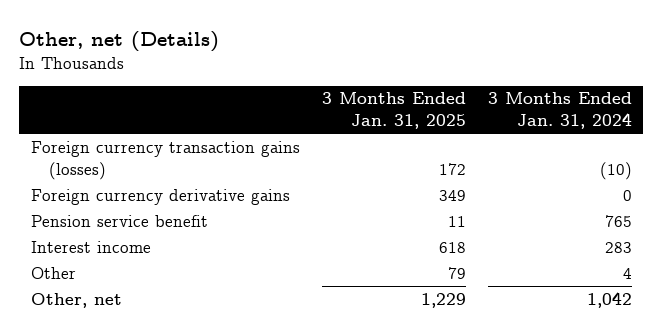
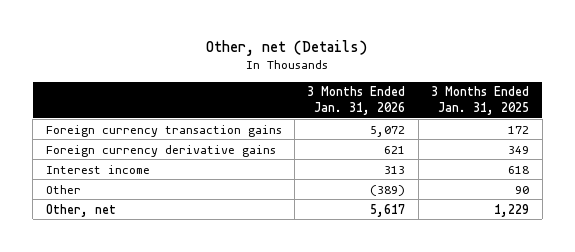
[488,92,633,130] 3 Months Ended Jan. 31, 2024 -> none
none -> [307,86,406,115] 3 Months Ended Jan. 31, 2026
[30,140,300,180] Foreign currency transaction gains (losses) -> [45,124,282,137] Foreign currency transaction gains
[30,214,208,227] Pension service benefit -> none
[447,266,466,279] 79 -> [515,185,530,194] 90

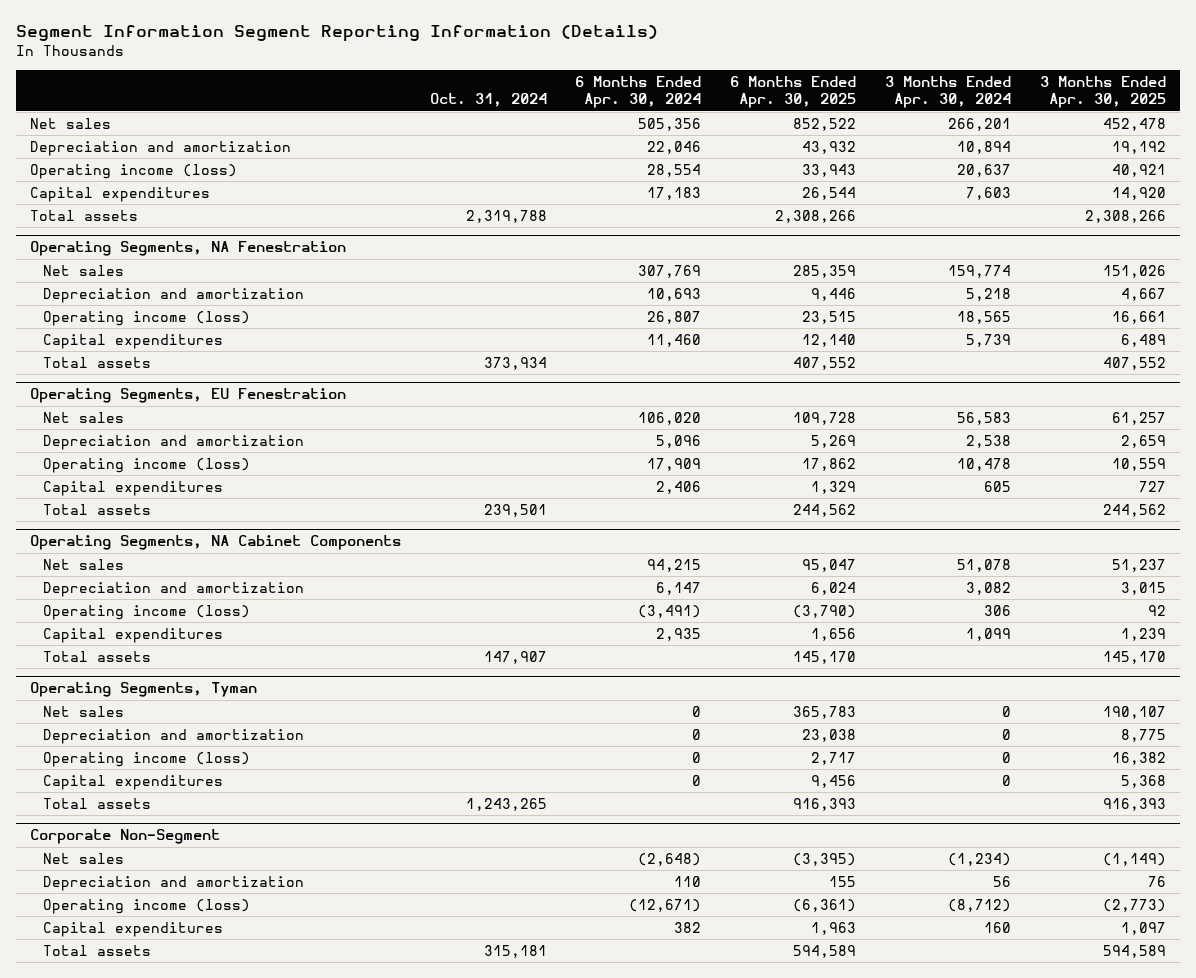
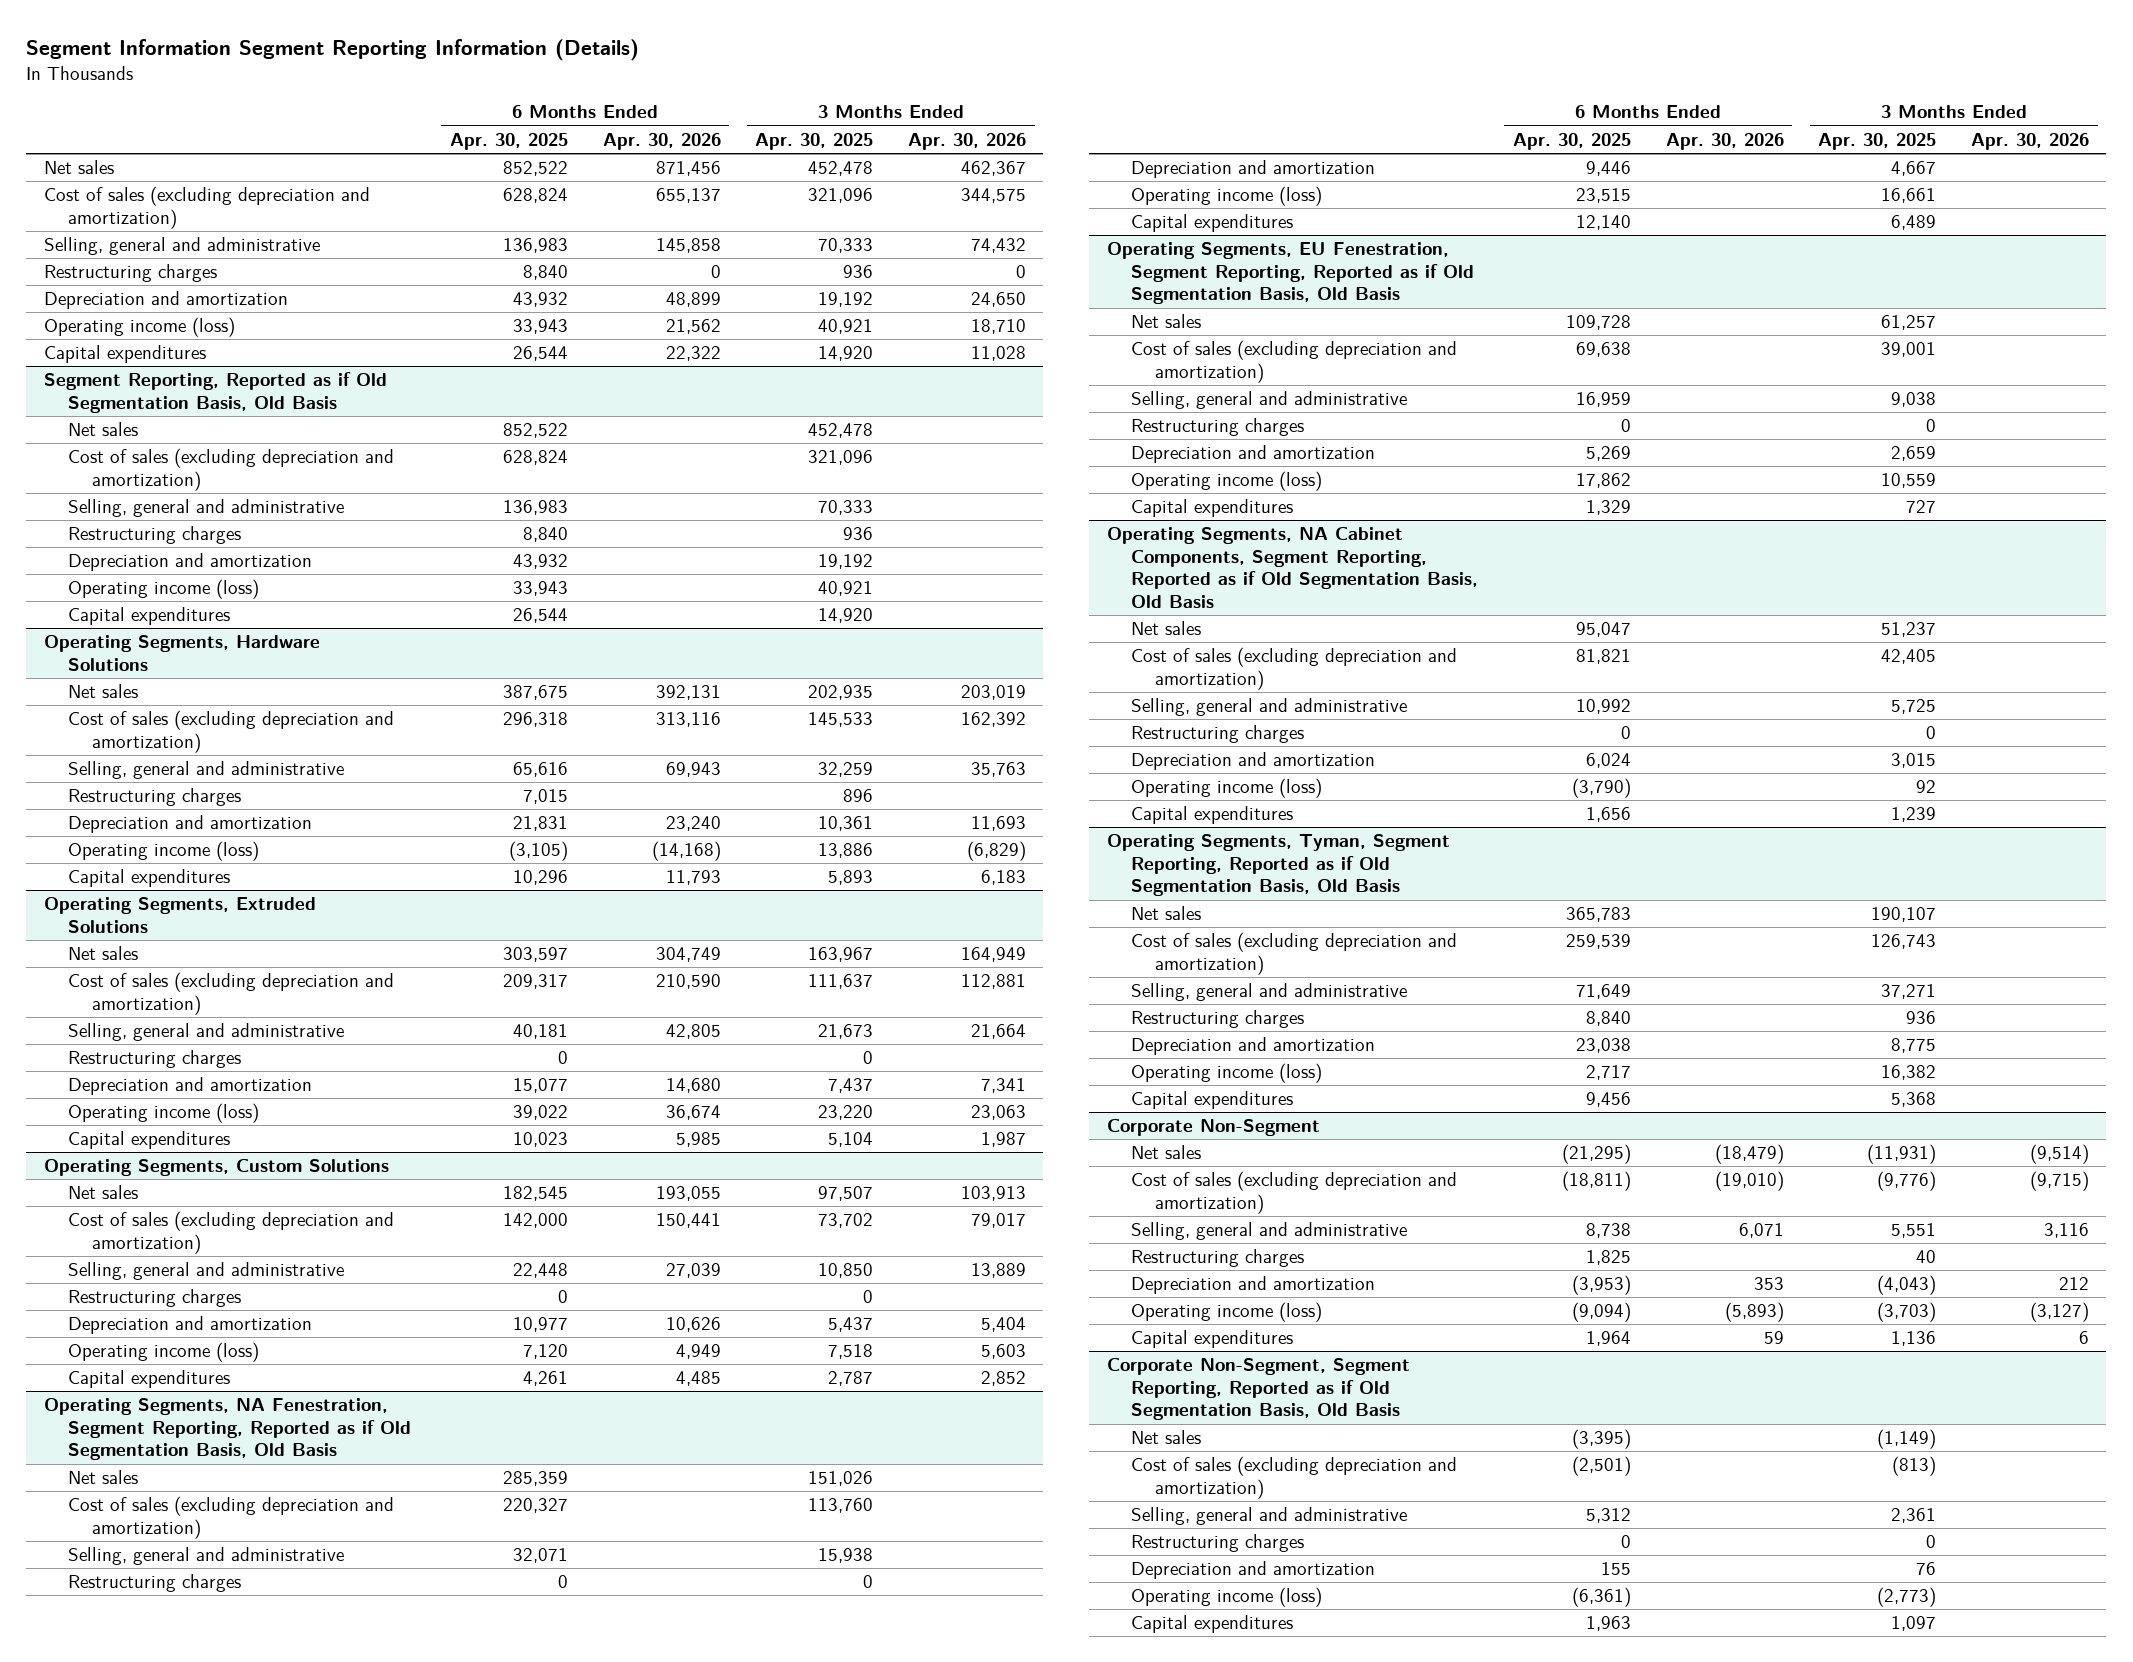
[429,93,547,108] Oct. 31, 2024 -> none
[575,75,702,109] 6 Months Ended Apr. 30, 2024 -> none
[884,75,1011,109] 3 Months Ended Apr. 30, 2024 -> none
none -> [602,132,721,150] Apr. 30, 2026
none -> [908,132,1027,150] Apr. 30, 2026
none -> [43,186,370,229] Cost of sales (excluding depreciation and amortization)
none -> [43,237,320,256] Selling, general and administrative
none -> [43,264,217,283] Restructuring charges
[30,209,139,221] Total assets -> none
[30,241,347,257] Operating Segments, NA Fenestration -> none
none -> [43,372,387,413] Segment Reporting, Reported as if Old Segmentation Basis, Old Basis
none -> [68,422,139,437] Net sales
none -> [68,448,395,491] Cost of sales (excluding depreciation and amortization)
none -> [68,499,345,518] Selling, general and administrative
none -> [68,526,242,545] Restructuring charges
none -> [68,553,313,572] Depreciation and amortization
none -> [68,579,260,600] Operating income (loss)
none -> [68,607,231,626] Capital expenditures
none -> [43,635,320,671] Operating Segments, Hardware Solutions
none -> [68,684,139,699] Net sales
none -> [68,710,395,753] Cost of sales (excluding depreciation and amortization)
none -> [68,761,345,780] Selling, general and administrative
none -> [68,788,242,807] Restructuring charges
none -> [68,815,313,834] Depreciation and amortization
none -> [68,841,260,862] Operating income (loss)
none -> [68,869,231,888] Capital expenditures
none -> [43,897,316,933] Operating Segments, Extruded Solutions
none -> [68,946,139,961] Net sales
none -> [68,972,395,1015] Cost of sales (excluding depreciation and amortization)
none -> [68,1023,345,1042] Selling, general and administrative
none -> [68,1050,242,1069] Restructuring charges
none -> [68,1077,313,1096] Depreciation and amortization
none -> [68,1103,260,1124] Operating income (loss)
none -> [68,1131,231,1150] Capital expenditures
none -> [43,1159,389,1177] Operating Segments, Custom Solutions
none -> [68,1185,139,1200] Net sales
none -> [68,1211,395,1254] Cost of sales (excluding depreciation and amortization)
none -> [68,1262,345,1281] Selling, general and administrative
none -> [68,1289,242,1308] Restructuring charges
none -> [68,1316,313,1335] Depreciation and amortization
none -> [68,1342,260,1363] Operating income (loss)
none -> [68,1370,231,1389] Capital expenditures
none -> [43,1398,412,1461] Operating Segments, NA Fenestration, Segment Reporting, Reported as if Old Segmentation Basis, Old Basis
none -> [68,1496,395,1539] Cost of sales (excluding depreciation and amortization)
none -> [68,1547,345,1566] Selling, general and administrative
none -> [68,1574,242,1593] Restructuring charges
[42,356,151,368] Total assets -> none
[30,388,347,404] Operating Segments, EU Fenestration -> none
none -> [1106,242,1475,305] Operating Segments, EU Fenestration, Segment Reporting, Reported as if Old Segmentation Basis, Old Basis
none -> [1131,340,1458,383] Cost of sales (excluding depreciation and amortization)
none -> [1131,391,1408,410] Selling, general and administrative
none -> [1131,418,1305,437] Restructuring charges
[42,503,151,515] Total assets -> none
[30,535,402,551] Operating Segments, NA Cabinet Components -> none
none -> [1106,527,1479,608] Operating Segments, NA Cabinet Components, Segment Reporting, Reported as if Old Segmentation Basis, Old Basis
none -> [1131,647,1458,690] Cost of sales (excluding depreciation and amortization)
none -> [1131,698,1408,717] Selling, general and administrative
none -> [1131,725,1305,744] Restructuring charges
[42,650,151,662] Total assets -> none
[30,682,258,698] Operating Segments, Tyman -> none
none -> [1106,834,1450,897] Operating Segments, Tyman, Segment Reporting, Reported as if Old Segmentation Basis, Old Basis
none -> [1131,932,1458,975] Cost of sales (excluding depreciation and amortization)
none -> [1131,983,1408,1002] Selling, general and administrative
none -> [1131,1010,1305,1029] Restructuring charges
[42,797,151,809] Total assets -> none
none -> [1131,1145,1202,1160] Net sales
none -> [1131,1171,1458,1214] Cost of sales (excluding depreciation and amortization)
none -> [1131,1222,1408,1241] Selling, general and administrative
none -> [1131,1249,1305,1268] Restructuring charges
none -> [1131,1276,1376,1295] Depreciation and amortization
none -> [1131,1302,1323,1323] Operating income (loss)
none -> [1131,1330,1294,1349] Capital expenditures
none -> [1106,1358,1410,1421] Corporate Non-Segment, Segment Reporting, Reported as if Old Segmentation Basis, Old Basis
none -> [1131,1456,1458,1499] Cost of sales (excluding depreciation and amortization)
none -> [1131,1507,1408,1526] Selling, general and administrative
none -> [1131,1534,1305,1553] Restructuring charges
[42,944,151,956] Total assets -> none

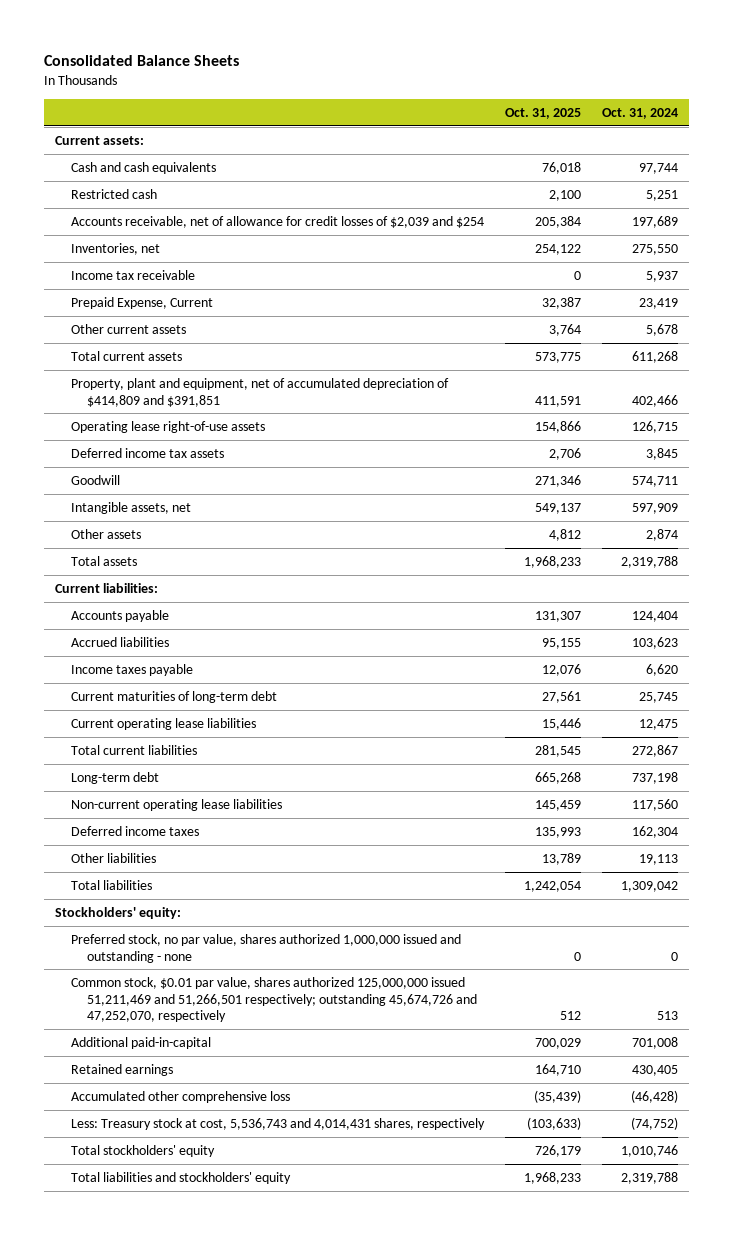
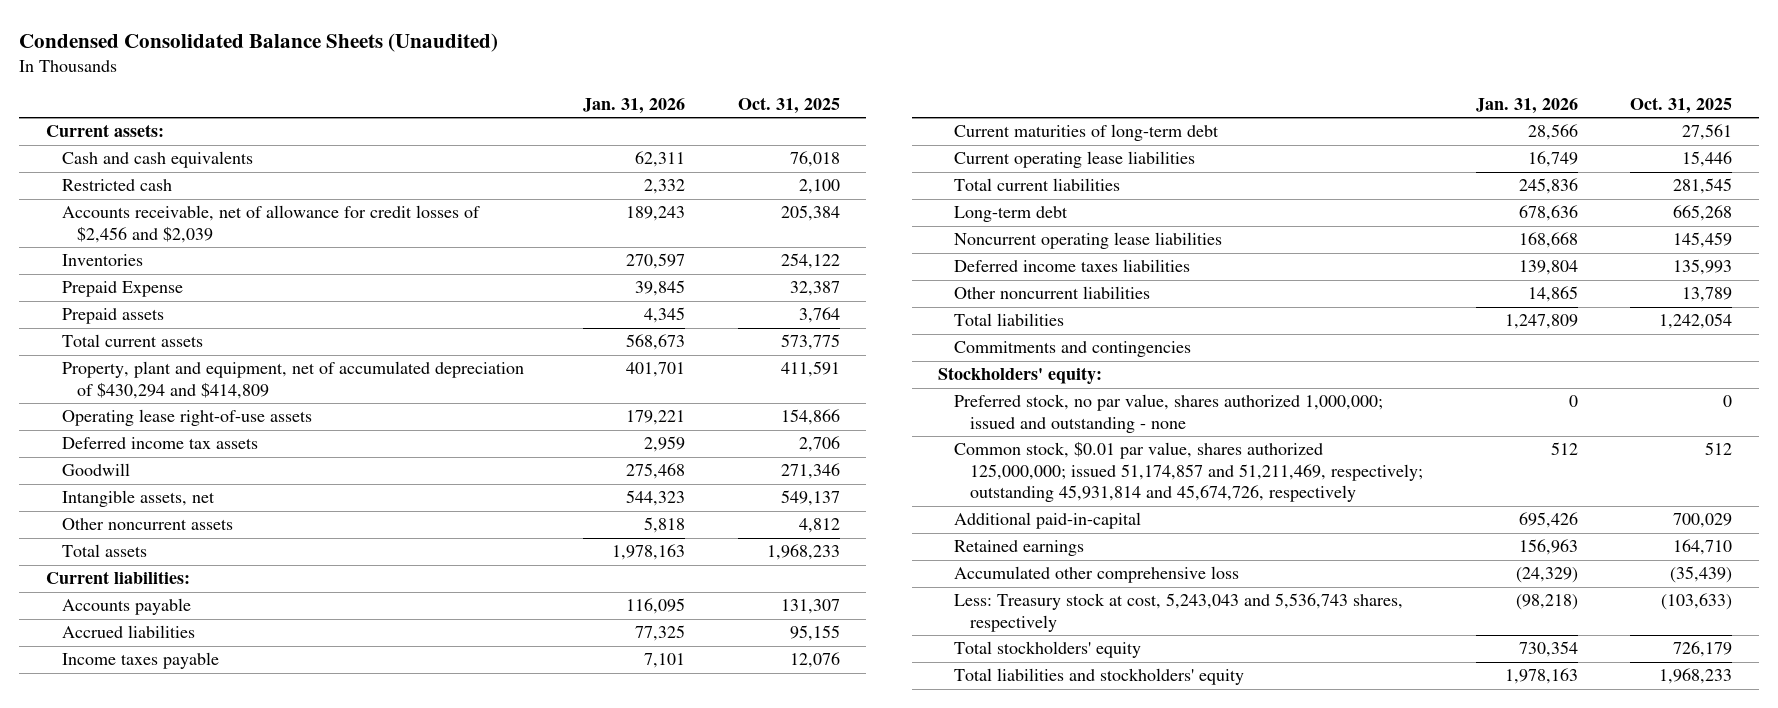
[44,55,240,67] Consolidated Balance Sheets -> [19,32,499,52] Condensed Consolidated Balance Sheets (Unaudited)
[602,108,679,120] Oct. 31, 2024 -> none
none -> [583,98,686,115] Jan. 31, 2026
[71,269,196,280] Income tax receivable -> none
[71,215,485,228] Accounts receivable, net of allowance for credit losses of $2,039 and $254 -> [61,205,480,243] Accounts receivable, net of allowance for credit losses of $2,456 and $2,039
[71,242,161,255] Inventories, net -> [61,254,143,267] Inventories
[71,296,214,309] Prepaid Expense, Current -> [61,281,183,298] Prepaid Expense
[71,323,187,334] Other current assets -> [61,308,164,325] Prepaid assets
[71,377,450,407] Property, plant and equipment, net of accumulated depreciation of $414,809 and $391,851 -> [61,361,524,399] Property, plant and equipment, net of accumulated depreciation of $430,294 and $414,809
[71,528,142,539] Other assets -> [61,518,233,531] Other noncurrent assets
[71,798,283,811] Non-current operating lease liabilities -> [954,232,1223,250] Noncurrent operating lease liabilities
[71,825,200,836] Deferred income taxes -> [954,259,1191,273] Deferred income taxes liabilities
[71,852,157,863] Other liabilities -> [954,286,1151,300] Other noncurrent liabilities
none -> [954,341,1192,358] Commitments and contingencies
[71,933,462,963] Preferred stock, no par value, shares authorized 1,000,000 issued and outstanding - none -> [954,394,1384,433] Preferred stock, no par value, shares authorized 1,000,000; issued and outstanding - none
[71,976,478,1023] Common stock, $0.01 par value, shares authorized 125,000,000 issued 51,211,469 and 51,266,501 respectively; outstanding 45,674,726 and 47,252,070, respectively -> [954,441,1423,503] Common stock, $0.01 par value, shares authorized 125,000,000; issued 51,174,857 and 51,211,469, respectively; outstanding 45,931,814 and 45,674,726, respectively
[71,1117,486,1130] Less: Treasury stock at cost, 5,536,743 and 4,014,431 shares, respectively -> [954,593,1404,632] Less: Treasury stock at cost, 5,243,043 and 5,536,743 shares, respectively

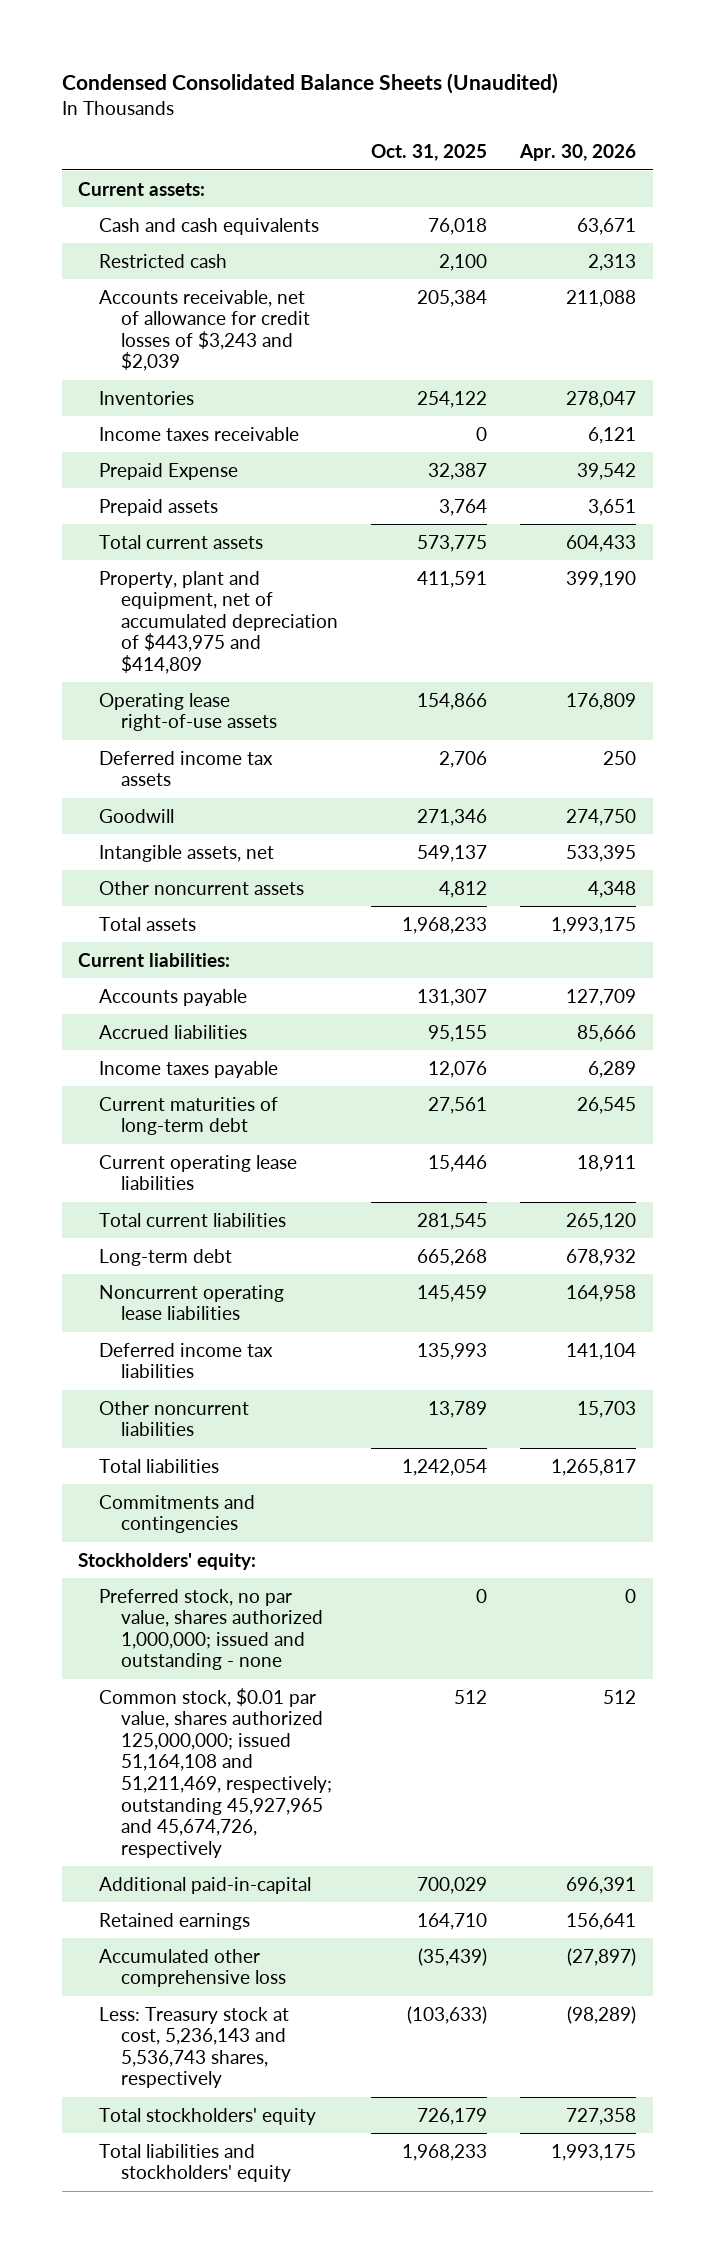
[583,98,686,115] Jan. 31, 2026 -> none
none -> [519,144,637,162] Apr. 30, 2026
[61,205,480,243] Accounts receivable, net of allowance for credit losses of $2,456 and $2,039 -> [99,289,310,372] Accounts receivable, net of allowance for credit losses of $3,243 and $2,039
none -> [99,426,300,441] Income taxes receivable
[61,361,524,399] Property, plant and equipment, net of accumulated depreciation of $430,294 and $414,809 -> [99,570,338,675] Property, plant and equipment, net of accumulated depreciation of $443,975 and $414,809
[954,259,1191,273] Deferred income taxes liabilities -> [99,1342,274,1379] Deferred income tax liabilities
[954,441,1423,503] Common stock, $0.01 par value, shares authorized 125,000,000; issued 51,174,857 and 51,211,469, respectively; outstanding 45,931,814 and 45,674,726, respectively -> [99,1687,332,1858] Common stock, $0.01 par value, shares authorized 125,000,000; issued 51,164,108 and 51,211,469, respectively; outstanding 45,927,965 and 45,674,726, respectively
[954,593,1404,632] Less: Treasury stock at cost, 5,243,043 and 5,536,743 shares, respectively -> [99,2006,290,2089] Less: Treasury stock at cost, 5,236,143 and 5,536,743 shares, respectively

